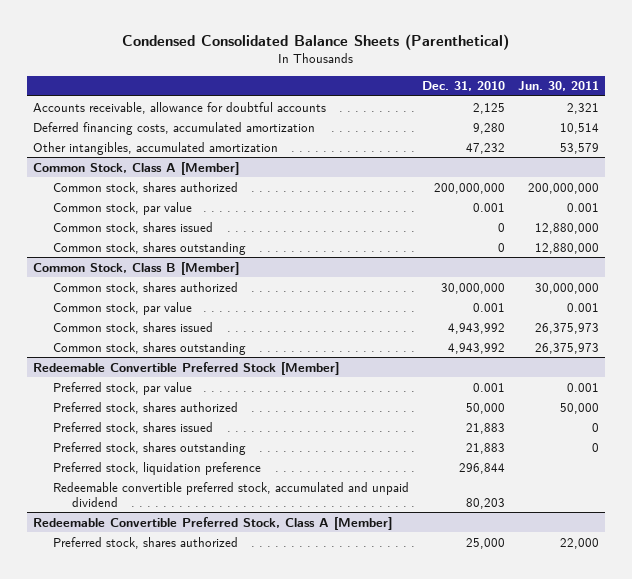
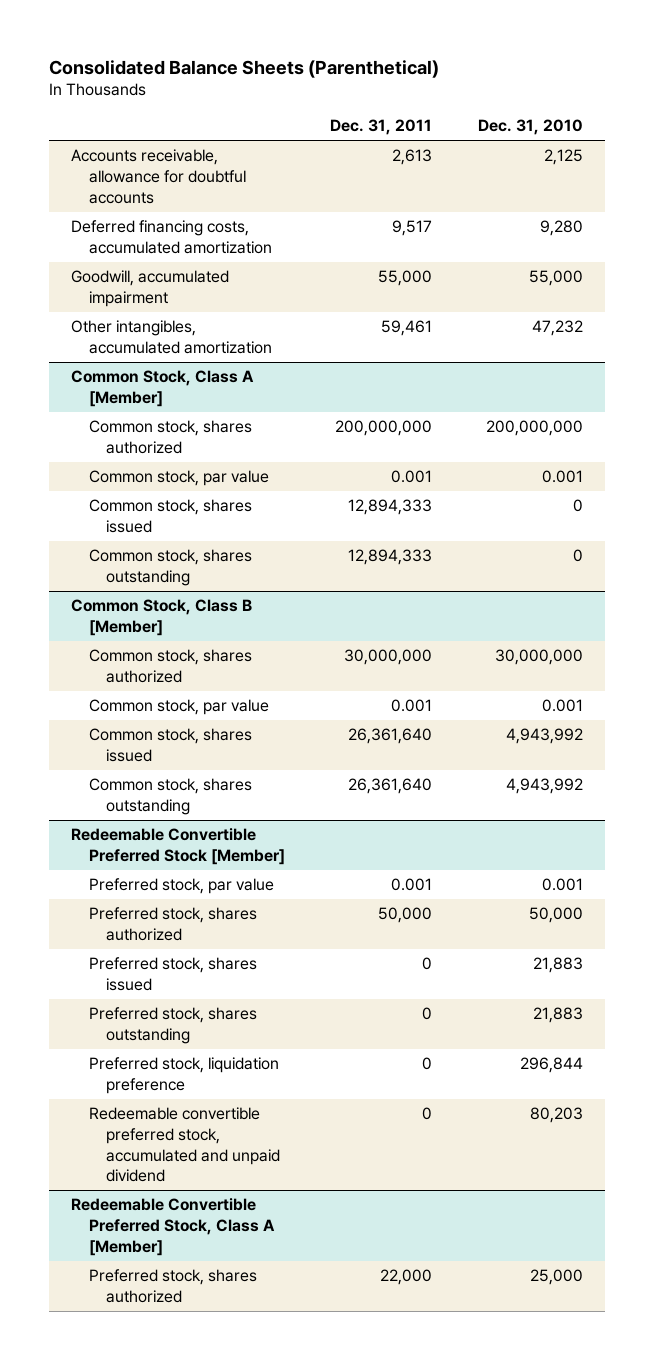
[122,34,510,51] Condensed Consolidated Balance Sheets (Parenthetical) -> [48,59,439,78] Consolidated Balance Sheets (Parenthetical)
[517,81,599,92] Jun. 30, 2011 -> none
none -> [330,119,433,136] Dec. 31, 2011
none -> [71,270,230,308] Goodwill, accumulated impairment

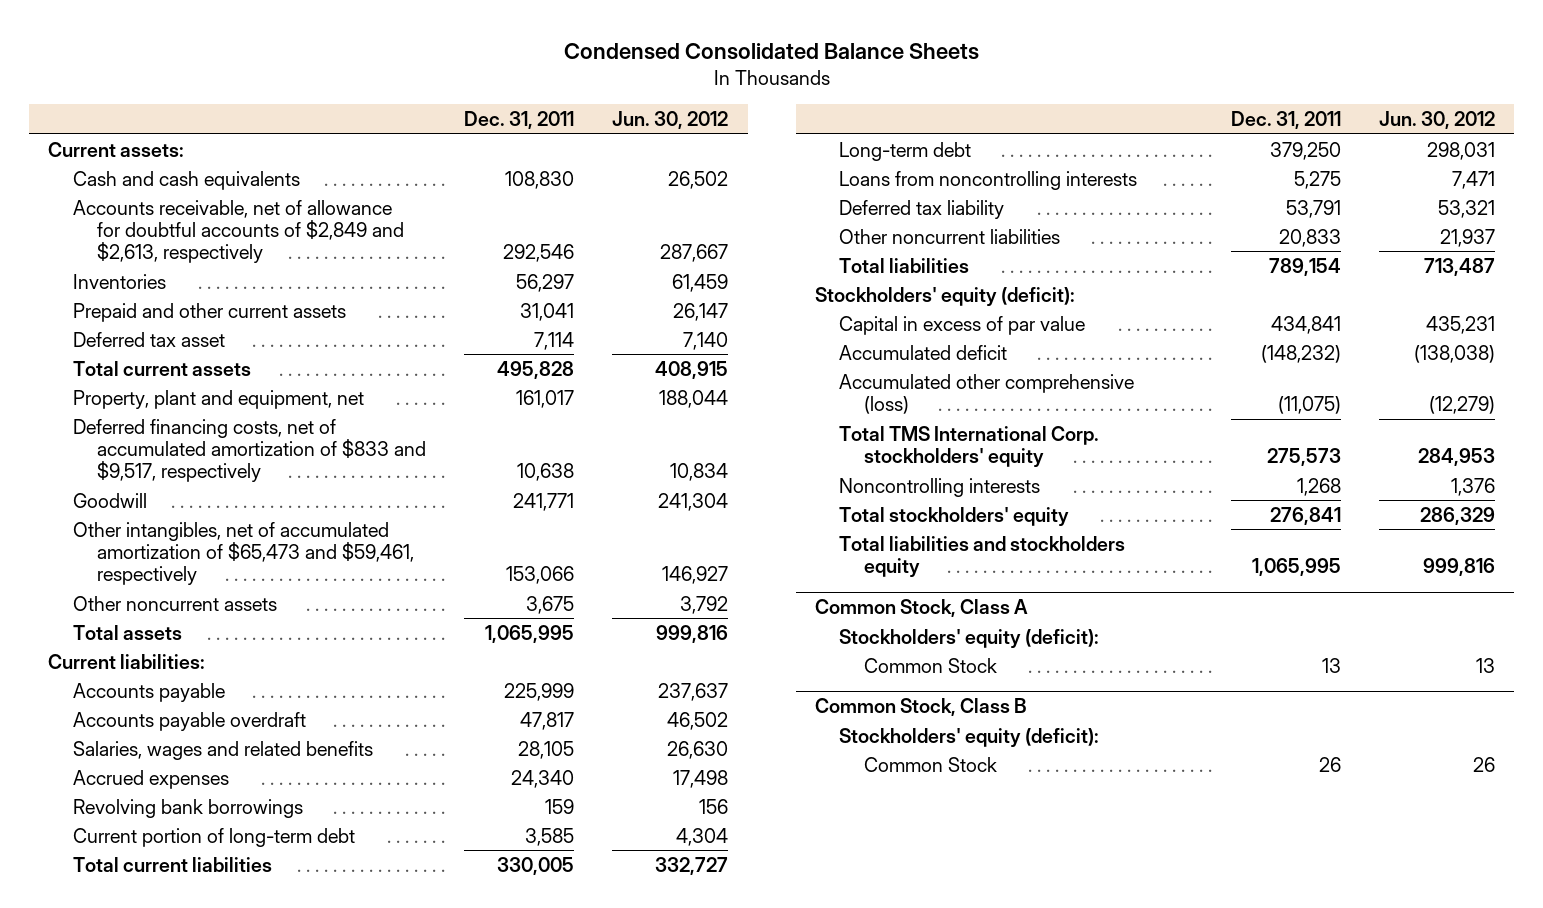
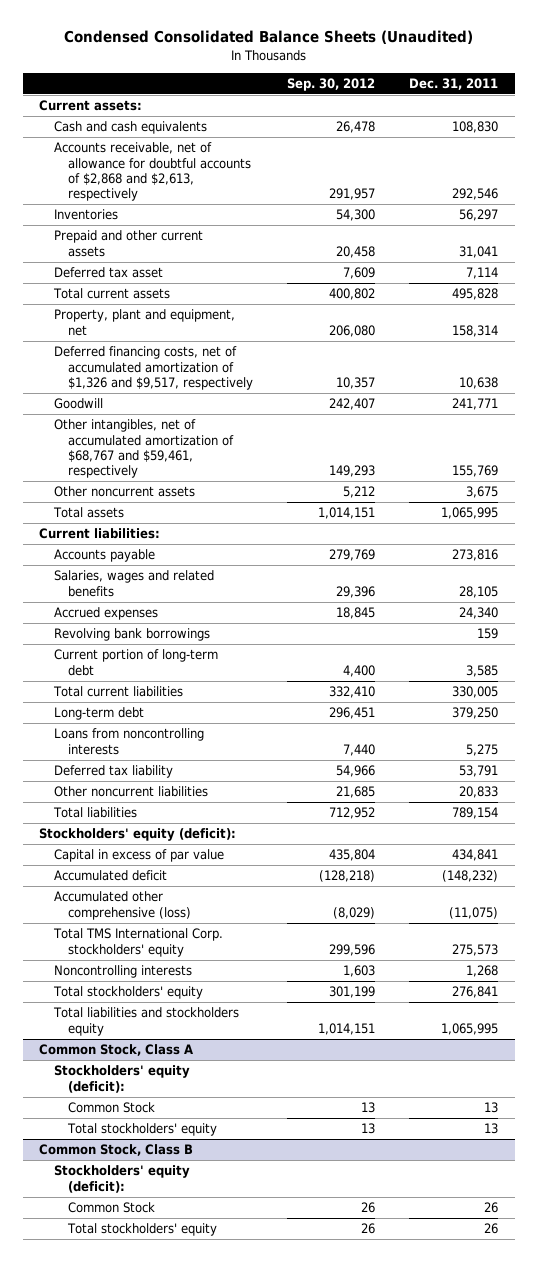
[563,43,979,61] Condensed Consolidated Balance Sheets -> [63,30,473,45] Condensed Consolidated Balance Sheets (Unaudited)
[612,111,729,130] Jun. 30, 2012 -> none
none -> [287,77,376,91] Sep. 30, 2012
[72,199,405,264] Accounts receivable, net of allowance for doubtful accounts of $2,849 and $2,613, respectively -> [53,142,252,202] Accounts receivable, net of allowance for doubtful accounts of $2,868 and $2,613, respectively
[516,389,575,408] 161,017 -> [452,324,499,337] 158,314
[72,418,427,483] Deferred financing costs, net of accumulated amortization of $833 and $9,517, respectively -> [53,346,254,390] Deferred financing costs, net of accumulated amortization of $1,326 and $9,517, respectively
[72,521,415,586] Other intangibles, net of accumulated amortization of $65,473 and $59,461, respectively -> [53,419,235,479] Other intangibles, net of accumulated amortization of $68,767 and $59,461, respectively
[506,566,575,585] 153,066 -> [452,465,499,478] 155,769
[72,711,306,731] Accounts payable overdraft -> none
[504,682,575,701] 225,999 -> [452,549,499,562] 273,816
none -> [67,1123,218,1137] Total stockholders' equity
none -> [67,1223,218,1237] Total stockholders' equity

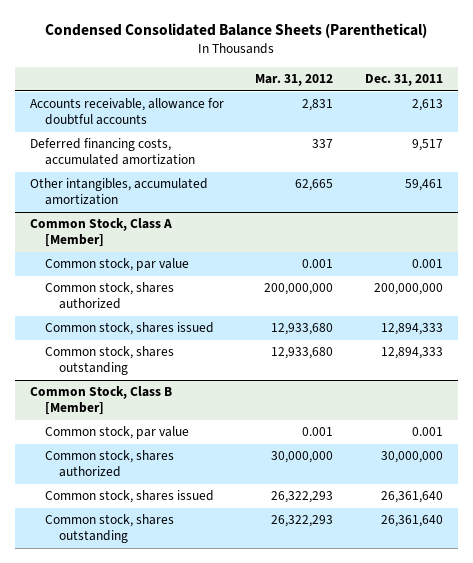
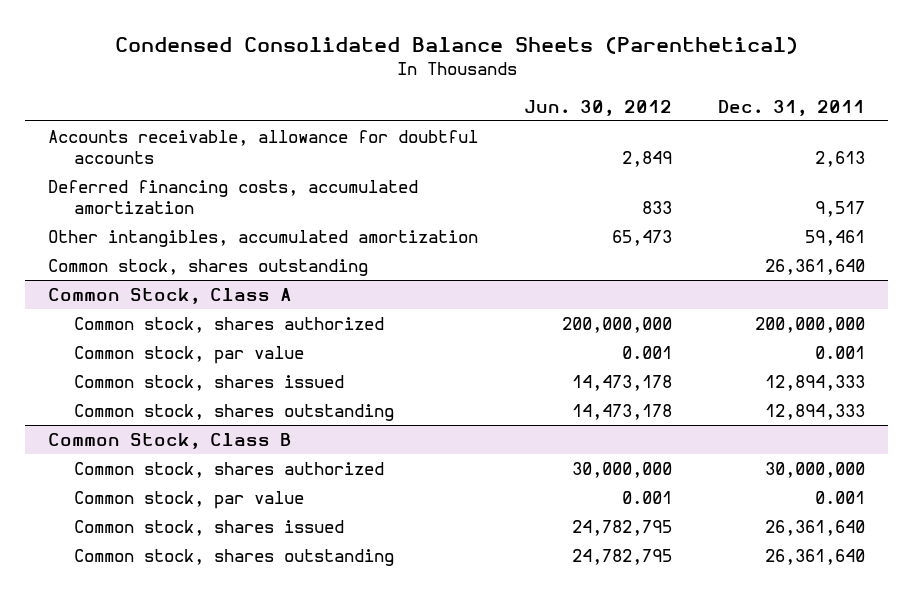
[255,74,334,87] Mar. 31, 2012 -> none
none -> [524,99,673,116] Jun. 30, 2012
[44,258,189,272] Common stock, par value -> none
none -> [48,259,369,277] Common stock, shares outstanding
[30,218,173,248] Common Stock, Class A [Member] -> [48,288,293,305] Common Stock, Class A
none -> [73,346,304,365] Common stock, par value
[44,426,189,440] Common stock, par value -> none
[30,386,173,416] Common Stock, Class B [Member] -> [48,433,293,450] Common Stock, Class B
none -> [73,491,304,510] Common stock, par value

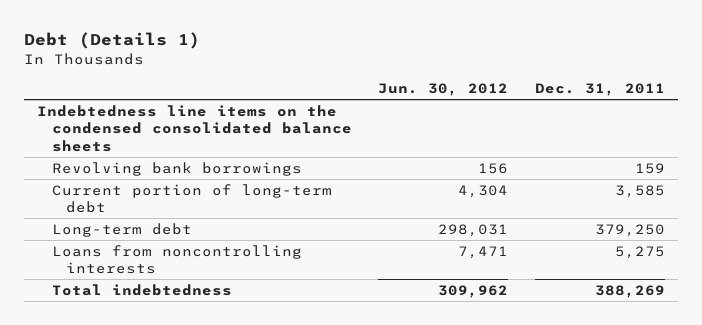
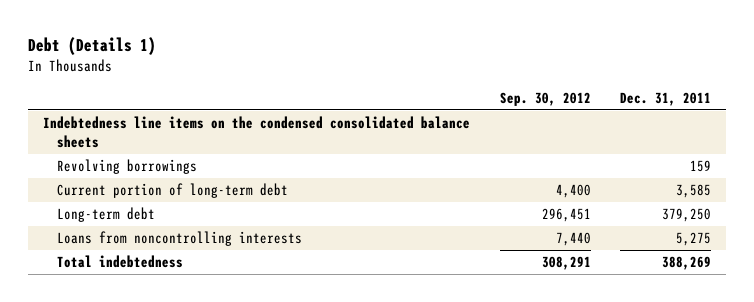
[378,82,509,96] Jun. 30, 2012 -> none
none -> [499,91,591,106] Sep. 30, 2012
[51,161,302,176] Revolving bank borrowings -> [57,159,198,175] Revolving borrowings

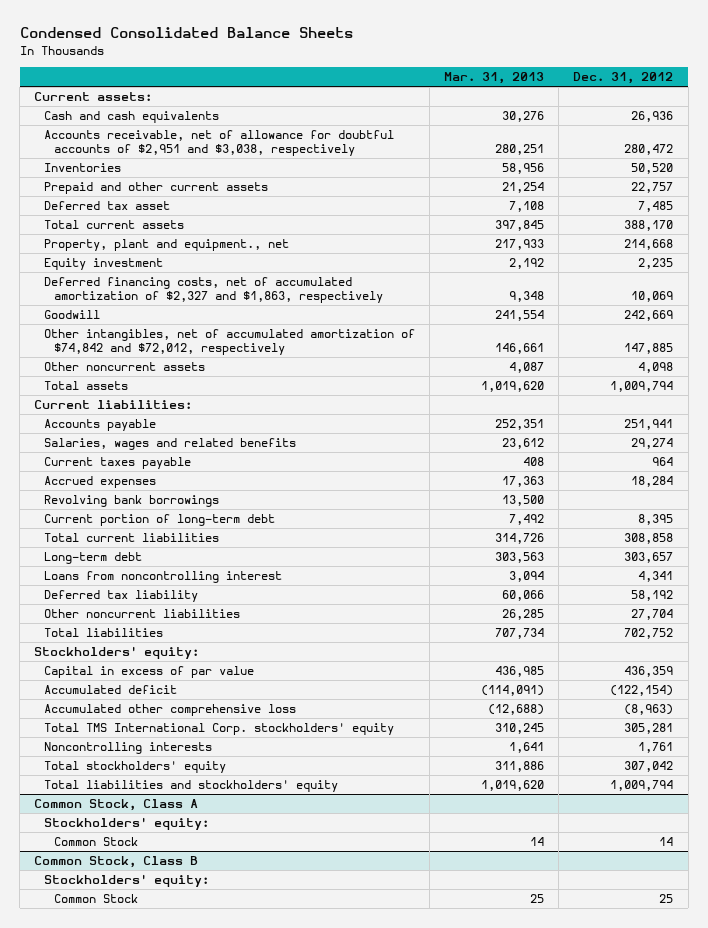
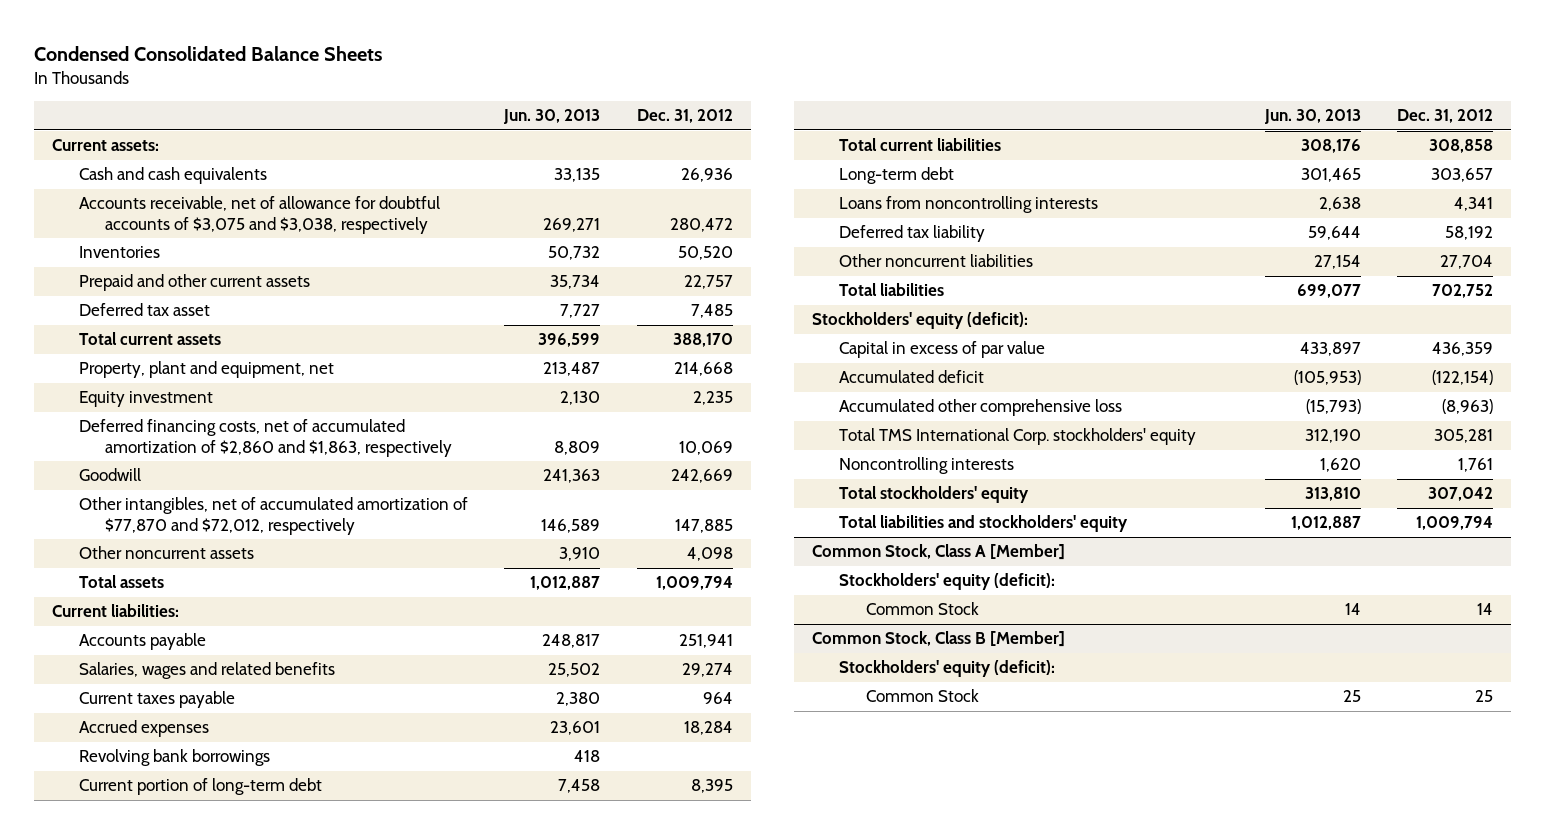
[444,72,545,85] Mar. 31, 2013 -> none
none -> [503,109,601,125] Jun. 30, 2013
[44,130,395,157] Accounts receivable, net of allowance for doubtful accounts of $2,951 and $3,038, respectively -> [78,196,440,234] Accounts receivable, net of allowance for doubtful accounts of $3,075 and $3,038, respectively
[44,239,290,252] Property, plant and equipment., net -> [78,361,334,379] Property, plant and equipment, net
[44,277,383,304] Deferred financing costs, net of accumulated amortization of $2,327 and $1,863, respectively -> [78,419,453,457] Deferred financing costs, net of accumulated amortization of $2,860 and $1,863, respectively
[44,329,416,356] Other intangibles, net of accumulated amortization of $74,842 and $72,012, respectively -> [78,497,468,535] Other intangibles, net of accumulated amortization of $77,870 and $72,012, respectively
[44,571,283,584] Loans from noncontrolling interest -> [839,196,1099,214] Loans from noncontrolling interests
[34,646,200,660] Stockholders' equity: -> [812,312,1029,330] Stockholders' equity (deficit):
[34,799,199,812] Common Stock, Class A -> [812,544,1066,561] Common Stock, Class A [Member]
[44,817,210,831] Stockholders' equity: -> [839,573,1056,591] Stockholders' equity (deficit):
[34,856,199,869] Common Stock, Class B -> [812,631,1066,648] Common Stock, Class B [Member]
[44,874,210,888] Stockholders' equity: -> [839,660,1056,678] Stockholders' equity (deficit):

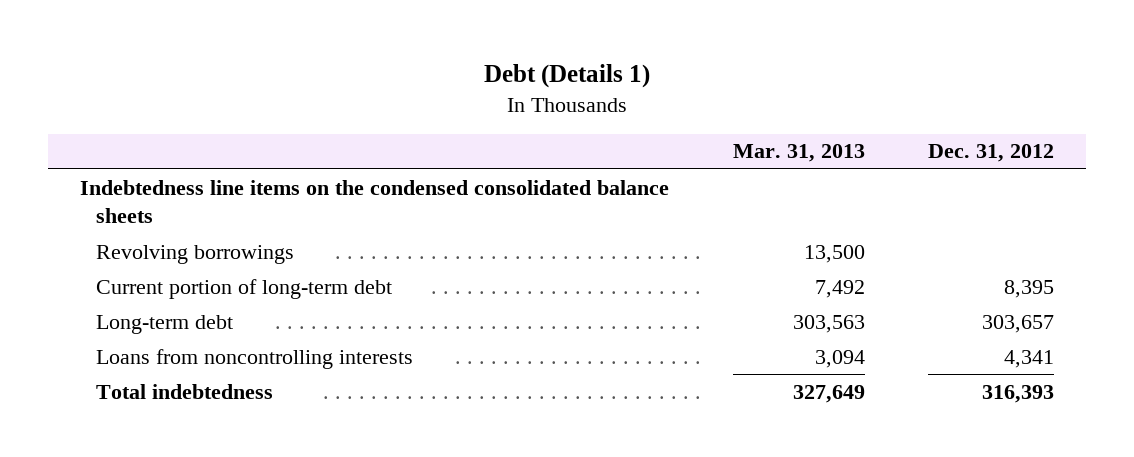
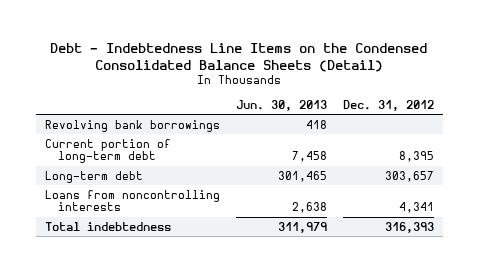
[484,64,651,89] Debt (Details 1) -> [50,43,428,72] Debt - Indebtedness Line Items on the Condensed Consolidated Balance Sheets (Detail)
[732,144,865,163] Mar. 31, 2013 -> none
none -> [235,99,327,111] Jun. 30, 2013
[80,179,670,223] Indebtedness line items on the condensed consolidated balance sheets -> none
[96,244,295,264] Revolving borrowings -> [44,119,220,132] Revolving bank borrowings

